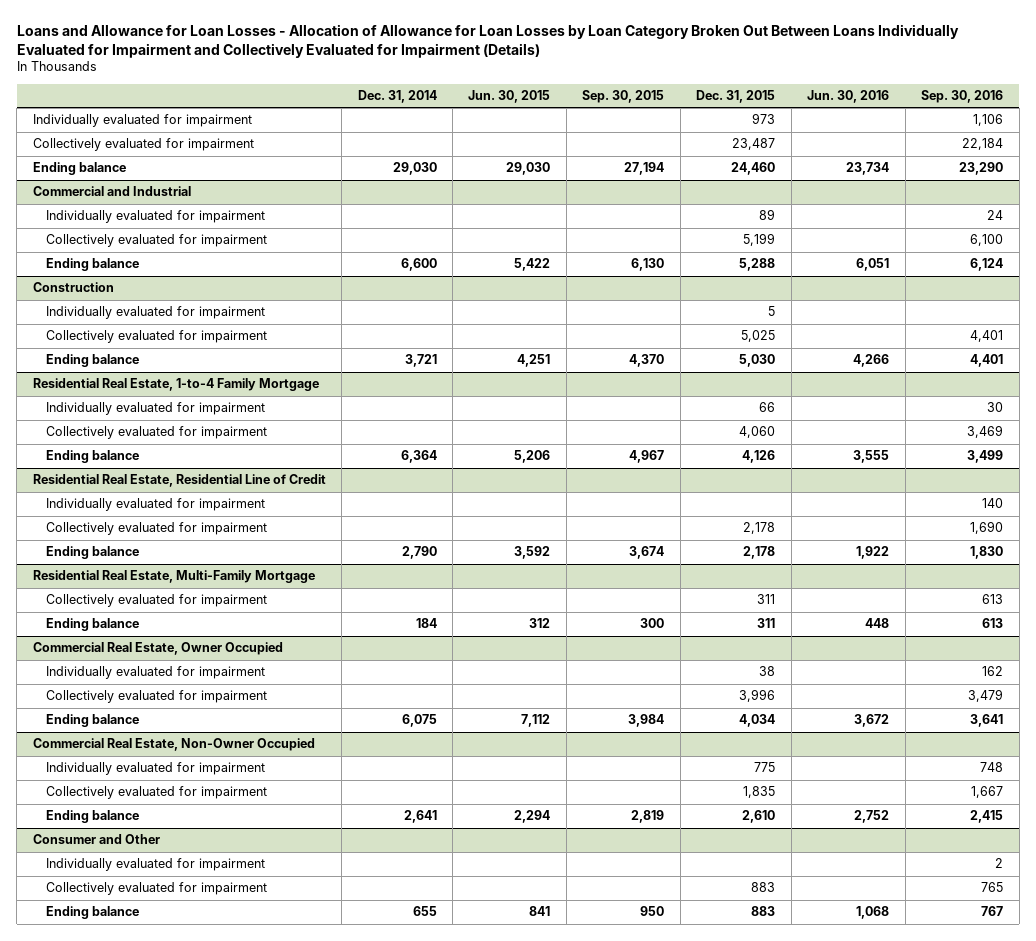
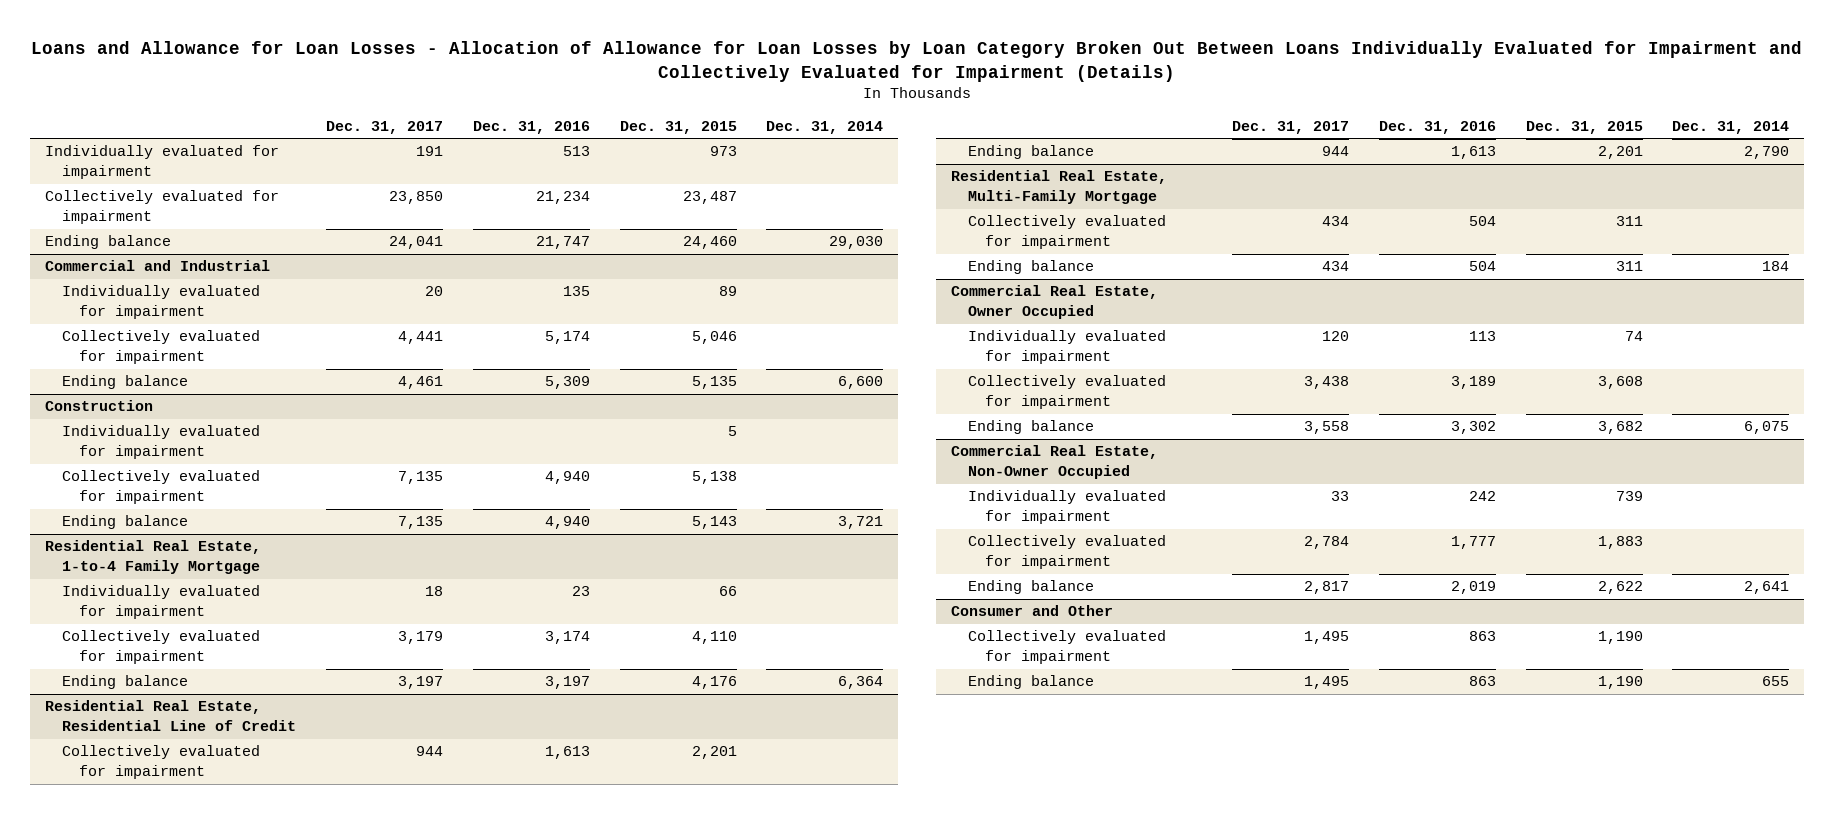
[468,89,551,103] Jun. 30, 2015 -> none
[582,89,665,103] Sep. 30, 2015 -> none
[807,89,890,103] Jun. 30, 2016 -> none
[921,89,1004,103] Sep. 30, 2016 -> none
none -> [325,120,443,134] Dec. 31, 2017
none -> [472,120,590,134] Dec. 31, 2016
[743,233,776,247] 5,199 -> [691,331,737,345] 5,046
[739,258,776,272] 5,288 -> [691,376,737,390] 5,135
[741,330,776,343] 5,025 -> [691,471,737,485] 5,138
[739,354,776,368] 5,030 -> [691,516,737,530] 5,143
[739,426,776,439] 4,060 -> [691,631,737,645] 4,110
[742,450,776,464] 4,126 -> [691,676,737,690] 4,176
[46,498,266,512] Individually evaluated for impairment -> none
[743,522,776,535] 2,178 -> [691,746,737,760] 2,201
[743,546,776,560] 2,178 -> [1597,146,1643,160] 2,201
[759,666,776,677] 38 -> [1624,331,1643,342] 74
[739,689,776,703] 3,996 -> [1597,376,1643,390] 3,608
[739,714,776,728] 4,034 -> [1597,421,1643,435] 3,682
[754,762,776,773] 775 -> [1615,491,1643,502] 739
[743,786,776,799] 1,835 -> [1597,536,1643,550] 1,883
[742,810,776,824] 2,610 -> [1597,581,1643,595] 2,622
[46,858,266,872] Individually evaluated for impairment -> none
[751,882,776,893] 883 -> [1597,631,1643,645] 1,190
[751,906,776,917] 883 -> [1597,676,1643,690] 1,190

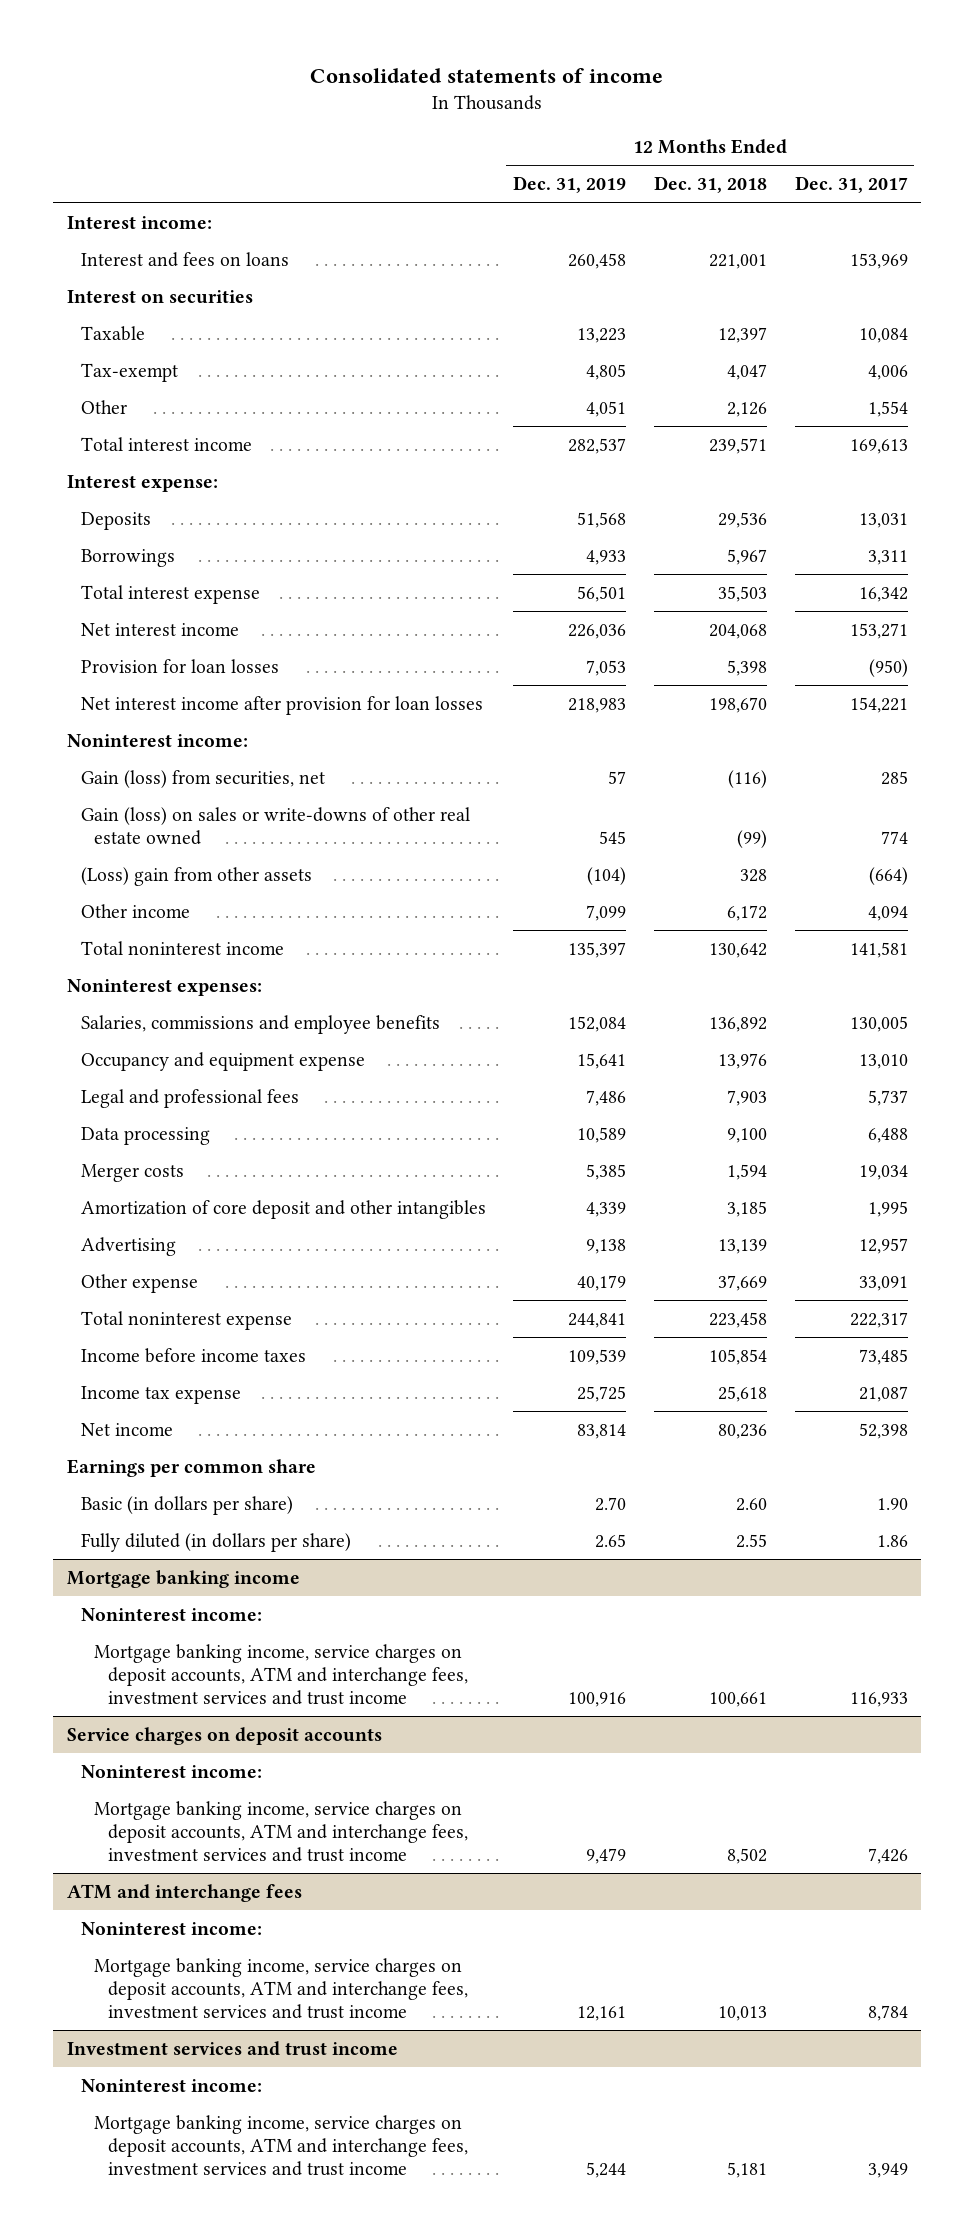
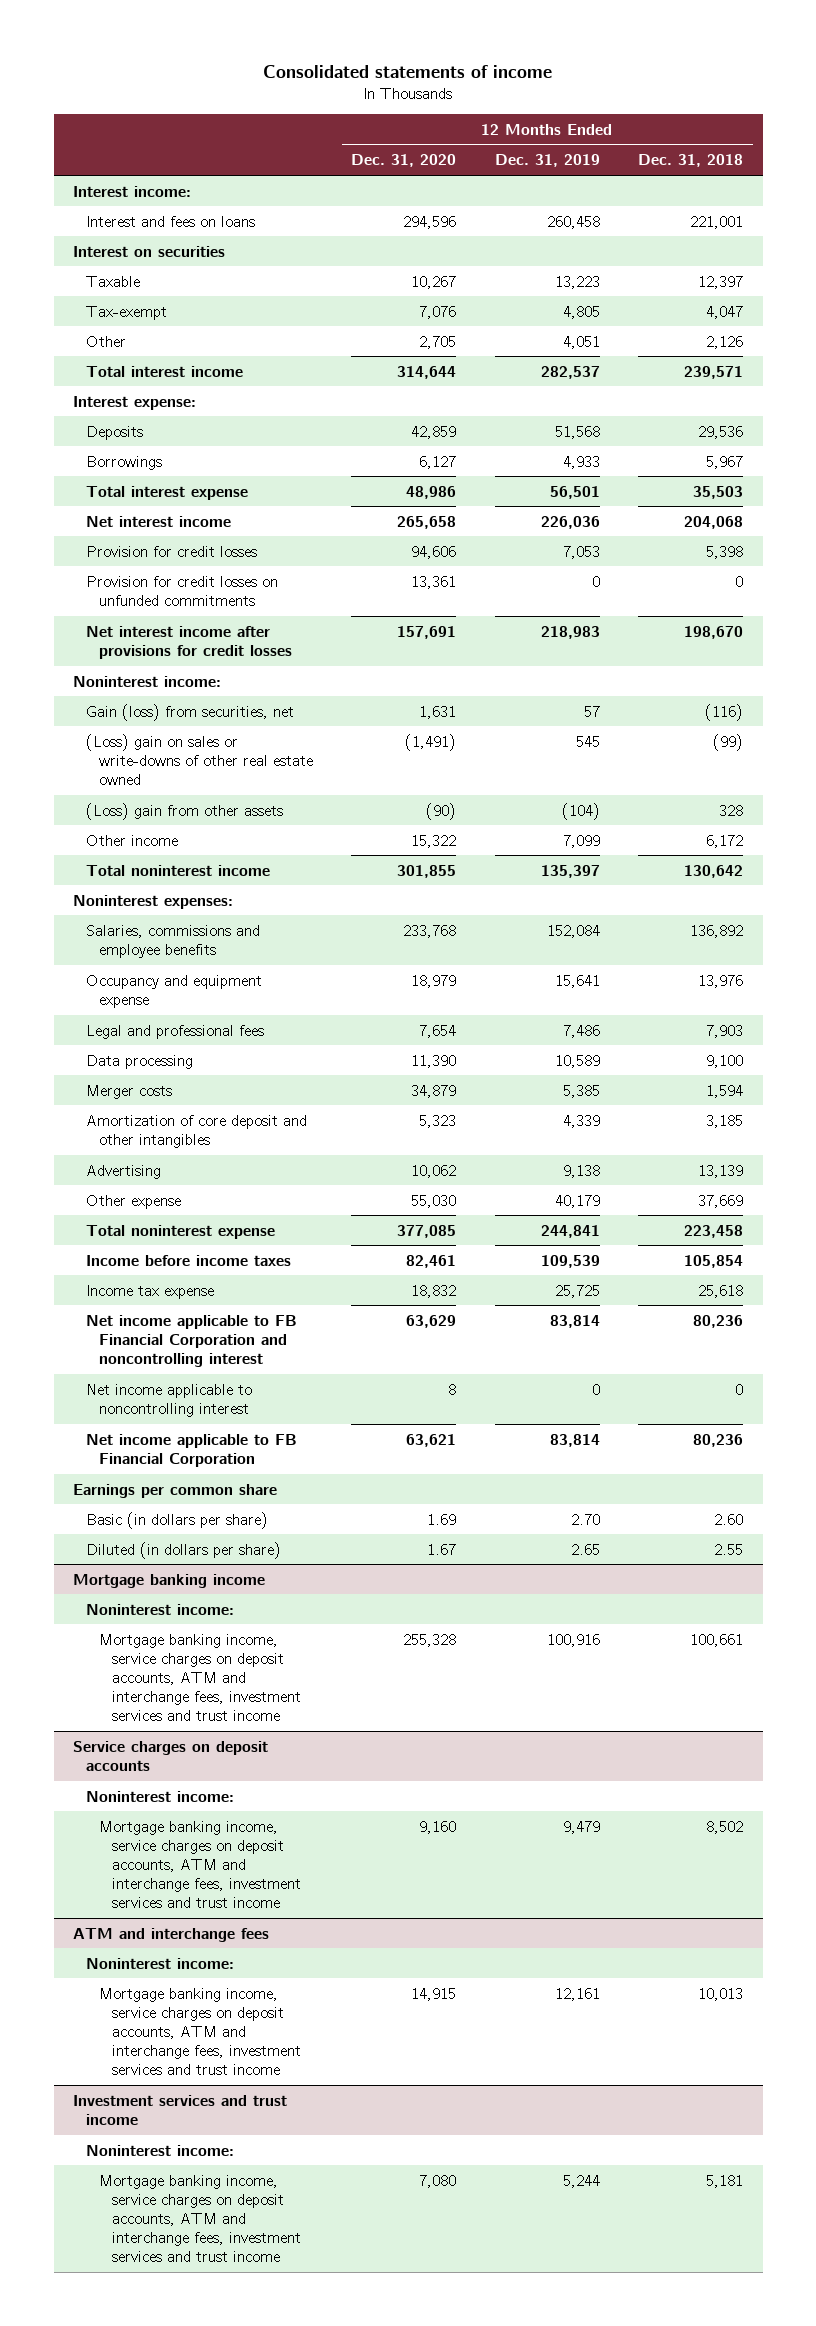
[794,176,908,194] Dec. 31, 2017 -> none
none -> [351,154,457,168] Dec. 31, 2020
[80,658,279,673] Provision for loan losses -> [86,545,258,557] Provision for credit losses
none -> [86,575,279,606] Provision for credit losses on unfunded commitments
[80,695,483,715] Net interest income after provision for loan losses -> [86,625,293,659] Net interest income after provisions for credit losses
[80,806,470,845] Gain (loss) on sales or write-downs of other real estate owned -> [86,733,314,785] (Loss) gain on sales or write-downs of other real estate owned
none -> [86,1314,298,1367] Net income applicable to FB Financial Corporation and noncontrolling interest
none -> [86,1383,253,1417] Net income applicable to noncontrolling interest
[80,1422,173,1436] Net income -> [86,1433,298,1467] Net income applicable to FB Financial Corporation
[80,1532,351,1552] Fully diluted (in dollars per share) -> [86,1541,282,1559] Diluted (in dollars per share)

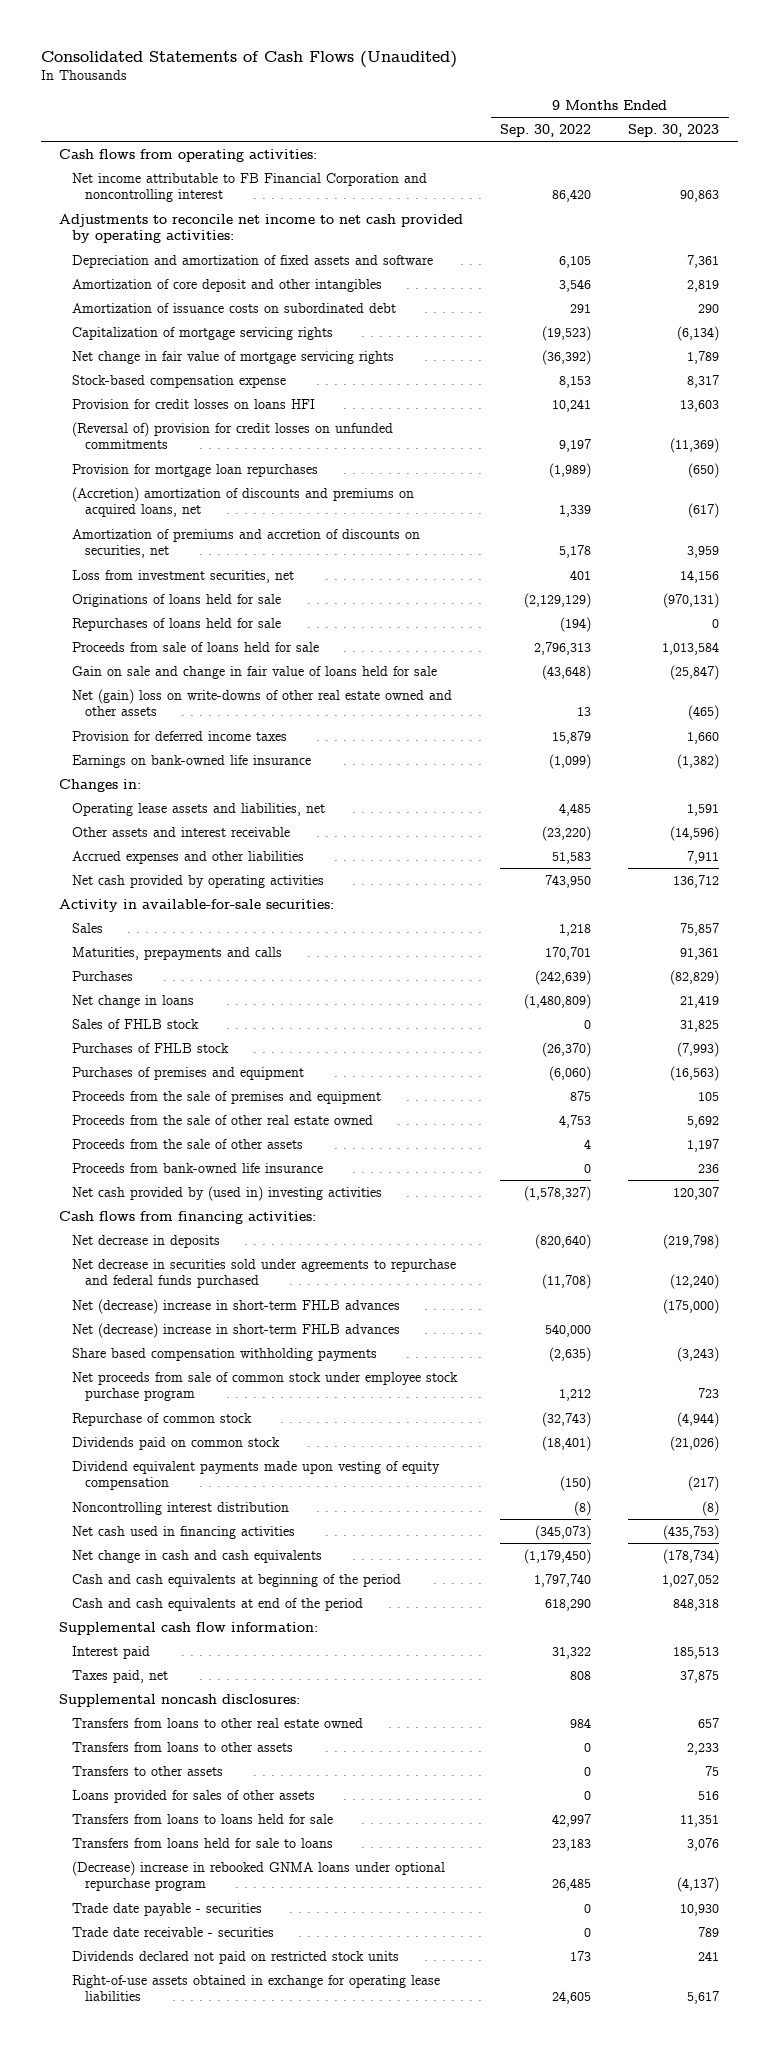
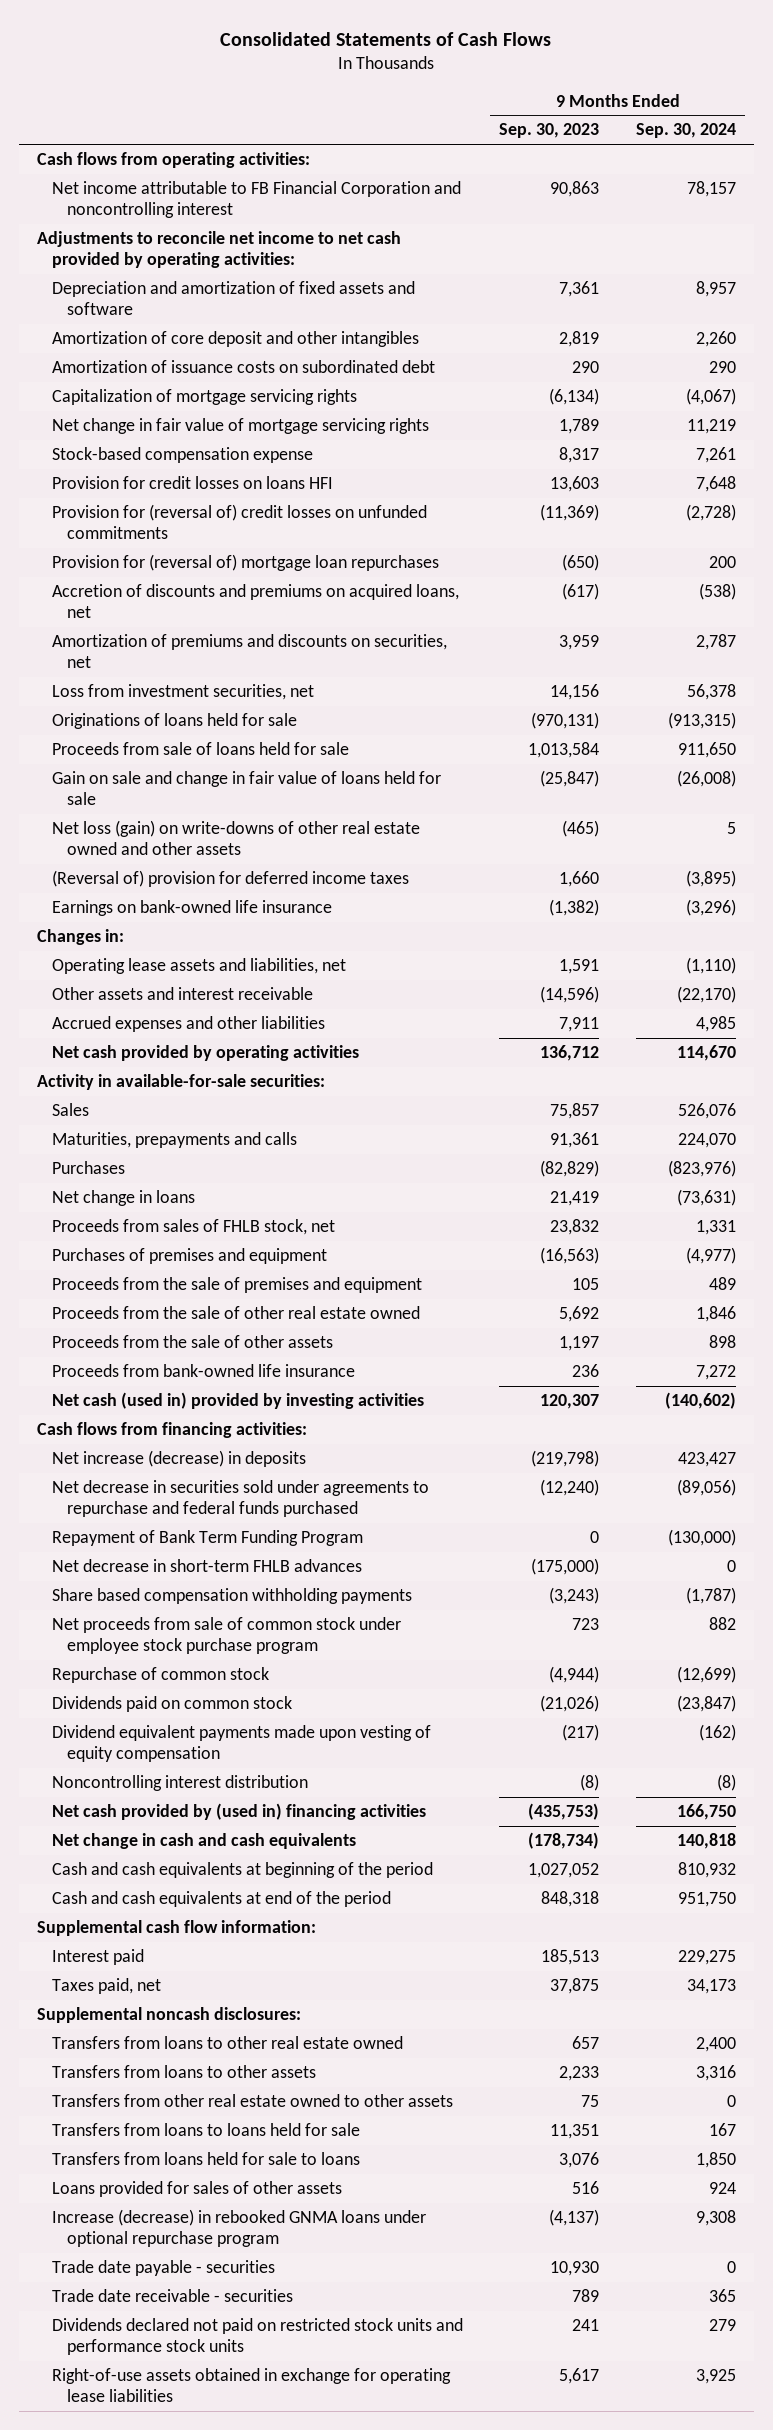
[40,50,457,68] Consolidated Statements of Cash Flows (Unaudited) -> [220,31,552,46] Consolidated Statements of Cash Flows
[500,123,592,137] Sep. 30, 2022 -> none
none -> [635,123,736,139] Sep. 30, 2024
[71,421,393,450] (Reversal of) provision for credit losses on unfunded commitments -> [51,504,427,540] Provision for (reversal of) credit losses on unfunded commitments
[71,463,318,477] Provision for mortgage loan repurchases -> [51,554,439,572] Provision for (reversal of) mortgage loan repurchases
[71,486,414,518] (Accretion) amortization of discounts and premiums on acquired loans, net -> [51,584,459,619] Accretion of discounts and premiums on acquired loans, net
[71,528,420,559] Amortization of premiums and accretion of discounts on securities, net -> [51,634,447,669] Amortization of premiums and discounts on securities, net
[71,617,281,631] Repurchases of loans held for sale -> none
[71,688,452,717] Net (gain) loss on write-downs of other real estate owned and other assets -> [51,820,420,856] Net loss (gain) on write-downs of other real estate owned and other assets
[71,730,287,741] Provision for deferred income taxes -> [51,870,409,888] (Reversal of) provision for deferred income taxes
[71,1042,229,1053] Purchases of FHLB stock -> none
[71,1018,199,1029] Sales of FHLB stock -> [51,1219,335,1236] Proceeds from sales of FHLB stock, net
[680,1019,720,1032] 31,825 -> [550,1219,600,1236] 23,832
[71,1185,382,1201] Net cash provided by (used in) investing activities -> [51,1392,424,1410] Net cash (used in) provided by investing activities
[71,1234,220,1248] Net decrease in deposits -> [51,1450,306,1468] Net increase (decrease) in deposits
[71,1322,400,1338] Net (decrease) increase in short-term FHLB advances -> none
none -> [51,1530,363,1547] Repayment of Bank Term Funding Program
[71,1298,400,1314] Net (decrease) increase in short-term FHLB advances -> [51,1559,362,1573] Net decrease in short-term FHLB advances
[71,1525,295,1539] Net cash used in financing activities -> [51,1803,426,1821] Net cash provided by (used in) financing activities
[71,1765,223,1776] Transfers to other assets -> [51,2094,453,2108] Transfers from other real estate owned to other assets
[71,1789,315,1803] Loans provided for sales of other assets -> [51,2181,342,2198] Loans provided for sales of other assets
[71,1860,445,1892] (Decrease) increase in rebooked GNMA loans under optional repurchase program -> [51,2209,426,2248] Increase (decrease) in rebooked GNMA loans under optional repurchase program
[71,1950,399,1964] Dividends declared not paid on restricted stock units -> [51,2318,463,2356] Dividends declared not paid on restricted stock units and performance stock units

